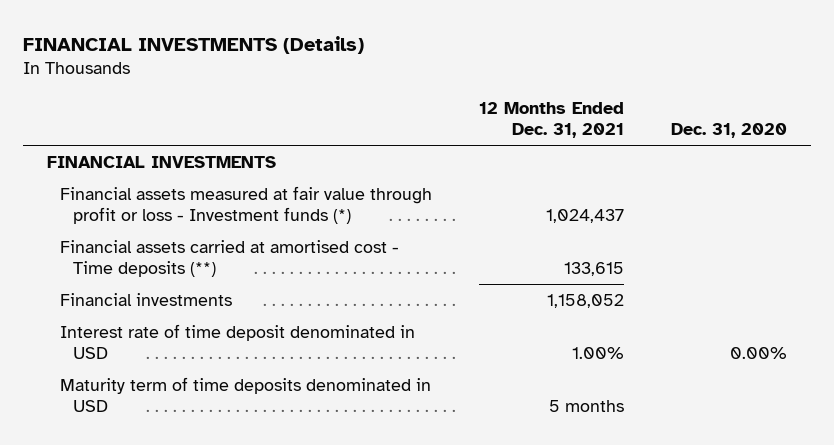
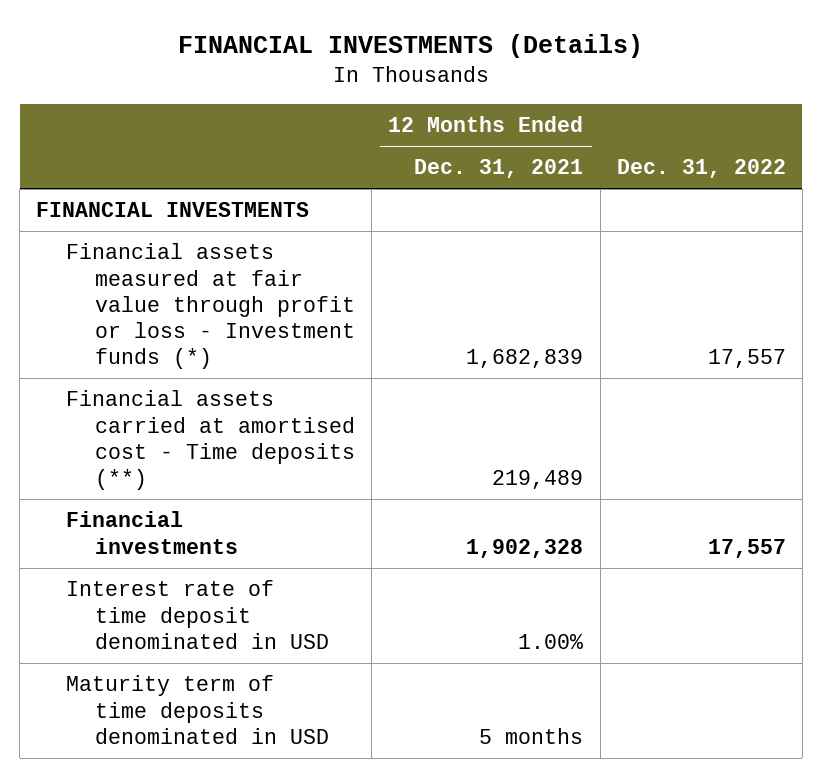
[671,122,788,138] Dec. 31, 2020 -> none
none -> [616,159,786,179] Dec. 31, 2022
[546,208,625,223] 1,024,437 -> [466,349,584,369] 1,682,839
[564,261,625,276] 133,615 -> [492,470,584,490] 219,489
[547,294,625,309] 1,158,052 -> [466,538,584,558] 1,902,328

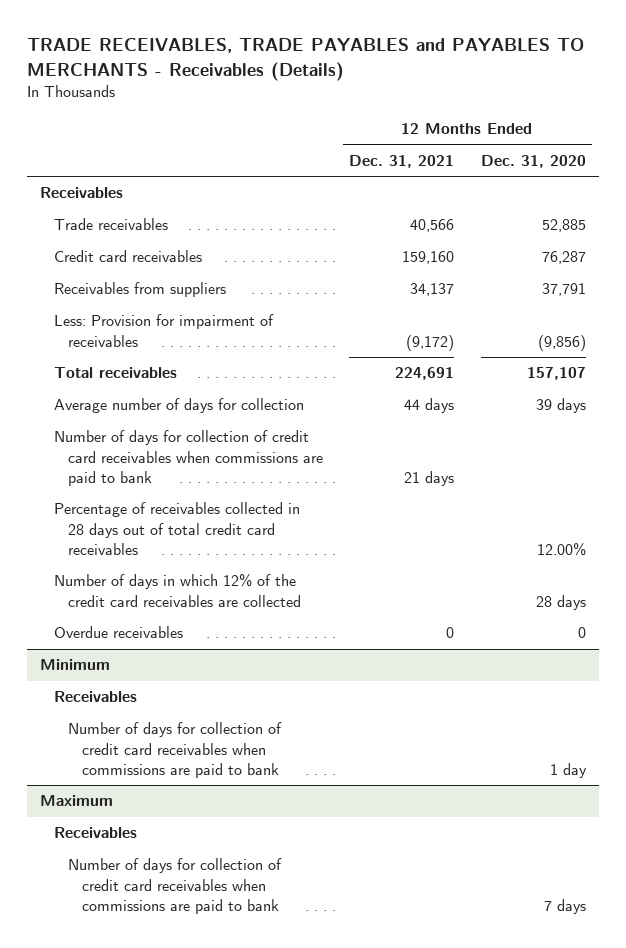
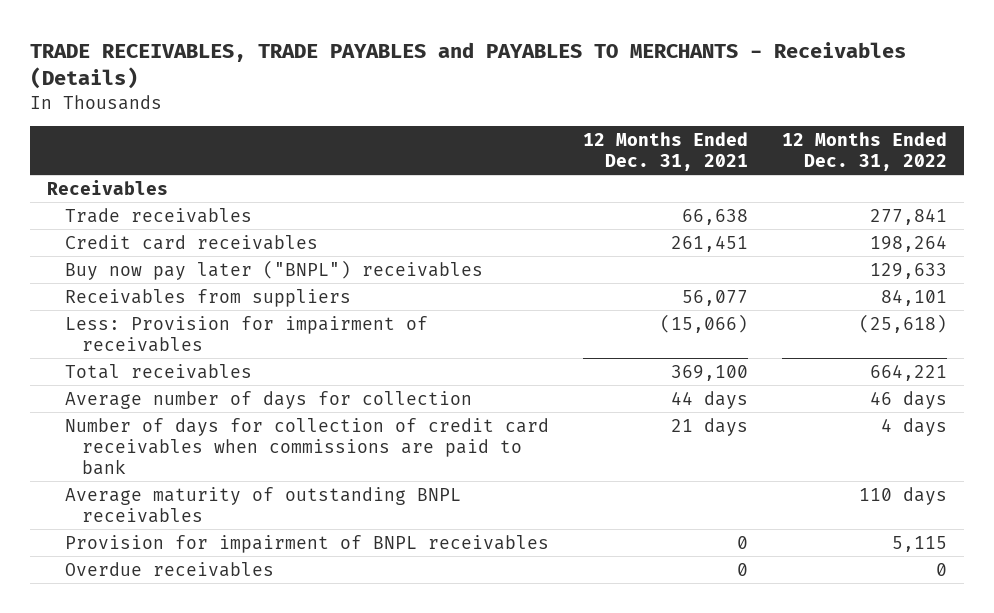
[480,154,586,168] Dec. 31, 2020 -> none
none -> [781,131,947,171] 12 Months Ended Dec. 31, 2022
[410,219,455,233] 40,566 -> [681,208,748,225] 66,638
[402,251,455,265] 159,160 -> [670,234,748,252] 261,451
none -> [64,259,483,280] Buy now pay later ("BNPL") receivables
[410,283,455,297] 34,137 -> [681,289,748,306] 56,077
[406,334,455,351] (9,172) -> [659,313,748,333] (15,066)
[395,367,455,381] 224,691 -> [670,364,748,381] 369,100
[54,502,301,555] Percentage of receivables collected in 28 days out of total credit card receivables -> none
[54,573,302,607] Number of days in which 12% of the credit card receivables are collected -> none
none -> [64,486,461,523] Average maturity of outstanding BNPL receivables
none -> [64,534,549,553] Provision for impairment of BNPL receivables
[39,659,110,671] Minimum -> none
[54,691,138,703] Receivables -> none
[68,722,283,778] Number of days for collection of credit card receivables when commissions are paid to bank -> none
[39,795,113,807] Maximum -> none
[54,827,138,839] Receivables -> none
[68,858,283,914] Number of days for collection of credit card receivables when commissions are paid to bank -> none

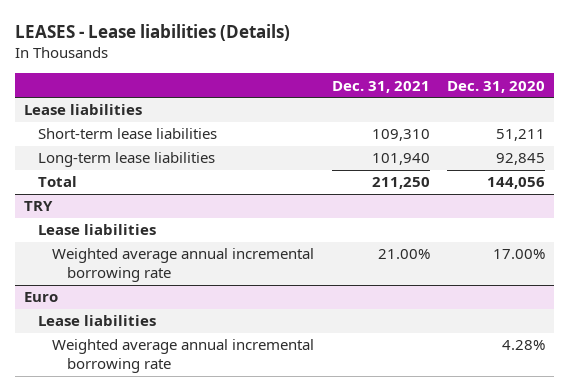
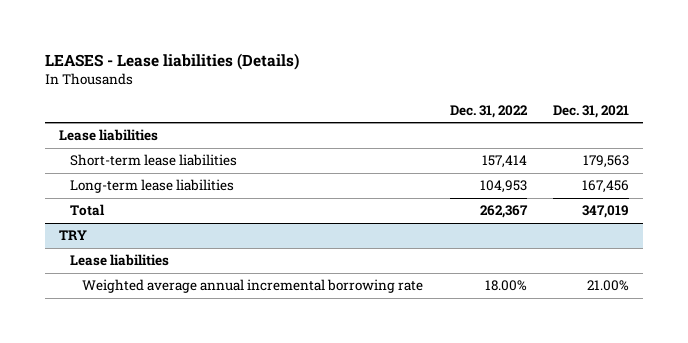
[447,80,546,93] Dec. 31, 2020 -> none
none -> [449,104,528,118] Dec. 31, 2022
[371,129,430,142] 109,310 -> [583,155,630,169] 179,563
[371,153,430,166] 101,940 -> [582,180,630,194] 167,456
[371,177,430,190] 211,250 -> [582,205,630,219] 347,019
[23,292,58,303] Euro -> none
[38,315,157,327] Lease liabilities -> none
[52,339,315,374] Weighted average annual incremental borrowing rate -> none

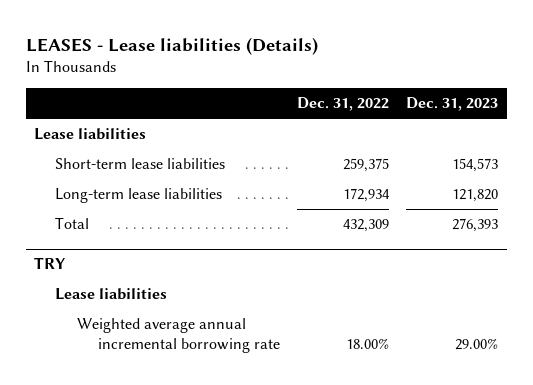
[553,104,630,118] Dec. 31, 2021 -> none
none -> [406,97,499,112] Dec. 31, 2023
[481,155,527,169] 157,414 -> [343,158,390,173] 259,375
[479,180,527,194] 104,953 -> [343,188,391,203] 172,934
[479,205,528,219] 262,367 -> [343,219,390,233] 432,309

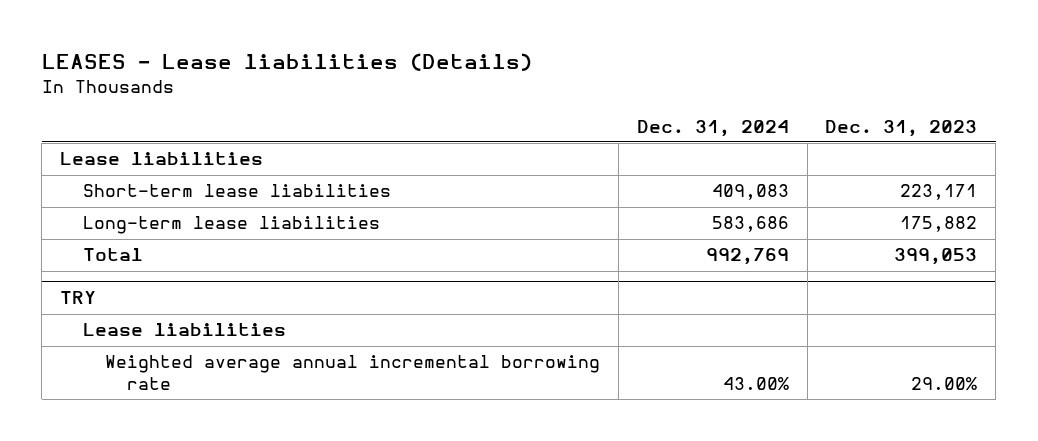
[297,97,390,112] Dec. 31, 2022 -> none
none -> [636,119,789,137] Dec. 31, 2024
[452,158,499,173] 154,573 -> [900,184,978,201] 223,171
[452,189,499,203] 121,820 -> [900,216,978,233] 175,882
[452,218,499,233] 276,393 -> [894,248,978,266] 399,053

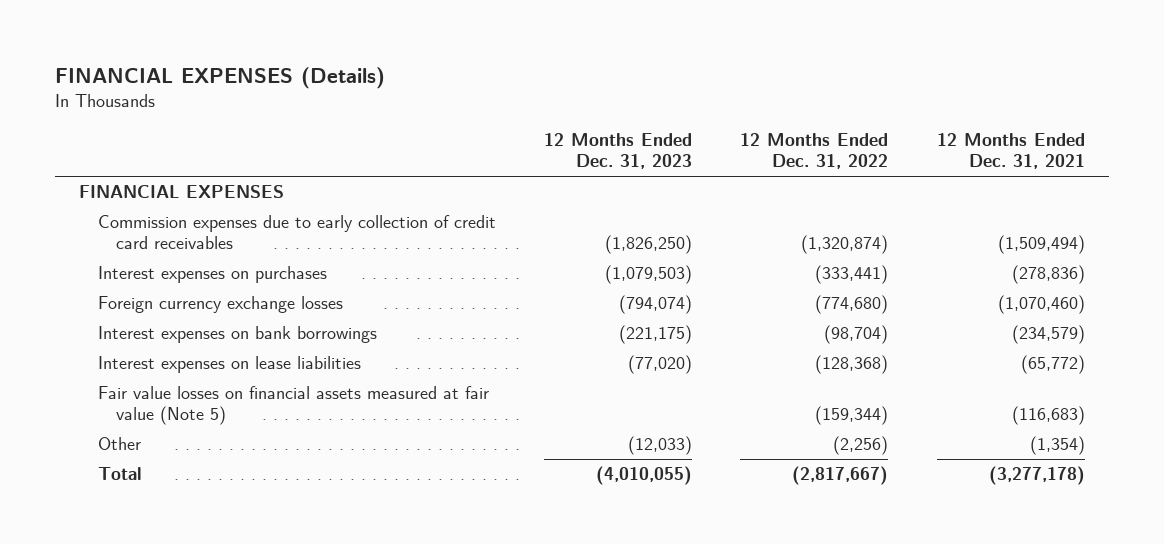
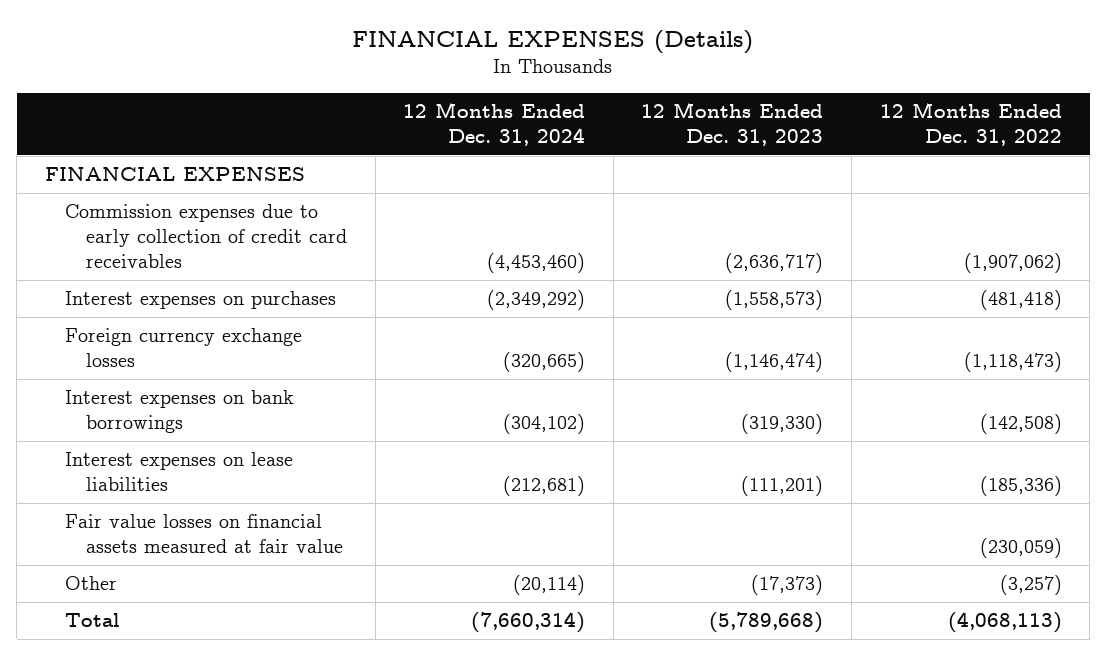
[936,133,1085,170] 12 Months Ended Dec. 31, 2021 -> none
none -> [403,102,586,147] 12 Months Ended Dec. 31, 2024
[604,235,692,255] (1,826,250) -> [725,252,824,273] (2,636,717)
[801,235,889,255] (1,320,874) -> [963,252,1062,273] (1,907,062)
[604,265,692,285] (1,079,503) -> [725,290,824,311] (1,558,573)
[815,265,889,285] (333,441) -> [979,290,1062,311] (481,418)
[618,295,692,315] (794,074) -> [725,352,824,373] (1,146,474)
[815,295,889,315] (774,680) -> [963,352,1062,373] (1,118,473)
[618,325,692,345] (221,175) -> [741,414,824,435] (319,330)
[824,325,889,345] (98,704) -> [979,414,1062,435] (142,508)
[627,355,692,375] (77,020) -> [741,476,824,497] (111,201)
[815,355,889,375] (128,368) -> [979,476,1062,497] (185,336)
[97,386,489,426] Fair value losses on financial assets measured at fair value (Note 5) -> [65,514,343,554] Fair value losses on financial assets measured at fair value
[815,406,889,426] (159,344) -> [979,538,1062,559] (230,059)
[627,436,692,456] (12,033) -> [751,575,824,596] (17,373)
[833,436,889,456] (2,256) -> [999,575,1062,596] (3,257)
[595,466,692,486] (4,010,055) -> [709,612,824,634] (5,789,668)
[792,466,889,486] (2,817,667) -> [947,612,1062,634] (4,068,113)

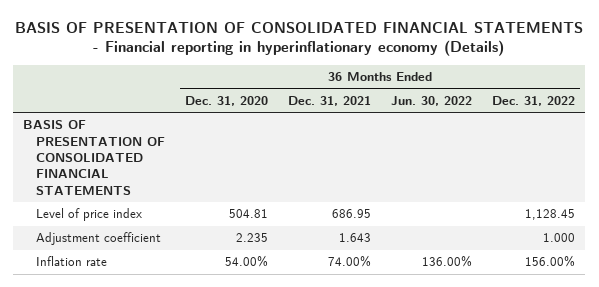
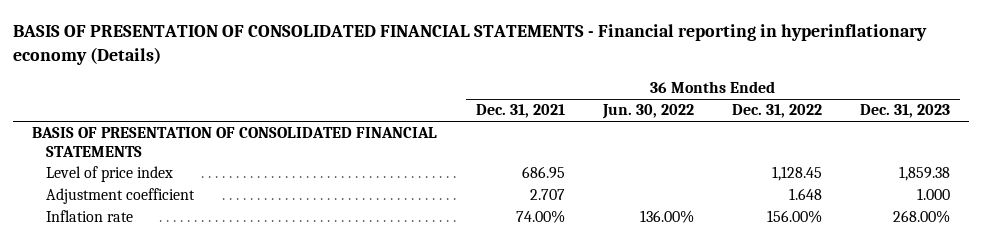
[185,96,269,107] Dec. 31, 2020 -> none
none -> [860,104,951,119] Dec. 31, 2023
[339,233,372,243] 1.643 -> [529,189,565,201] 2.707
[543,233,576,243] 1.000 -> [789,188,823,201] 1.648

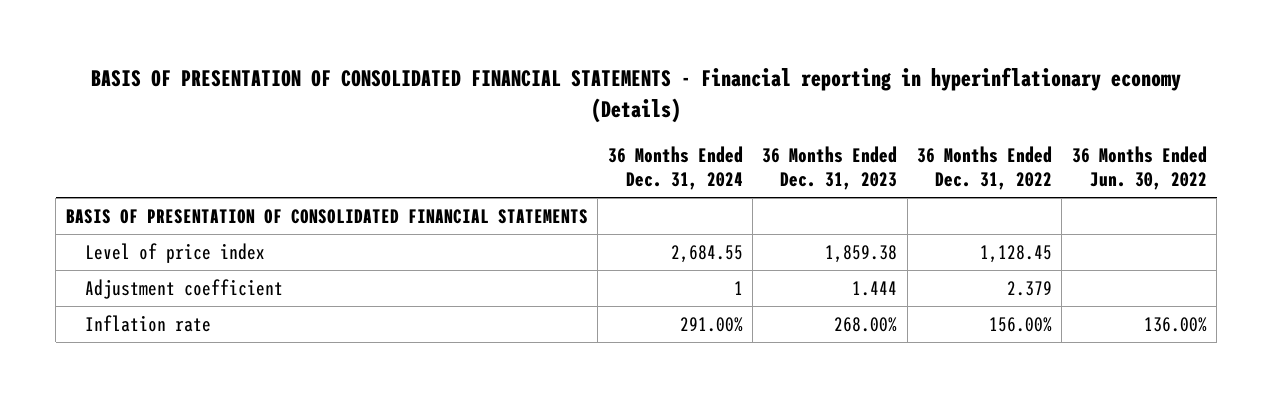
[475,104,565,119] Dec. 31, 2021 -> none
none -> [607,145,743,191] 36 Months Ended Dec. 31, 2024
[789,188,823,201] 1.648 -> [1007,280,1053,296] 2.379
[917,188,951,201] 1.000 -> [852,280,898,296] 1.444

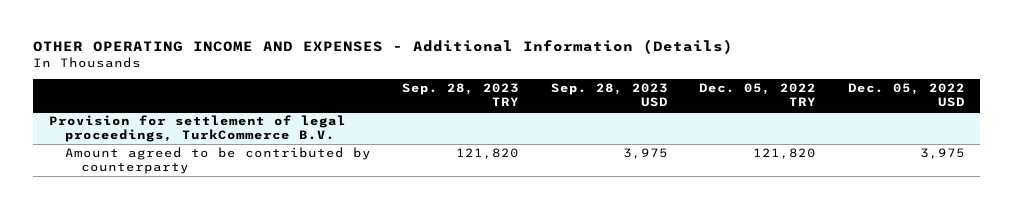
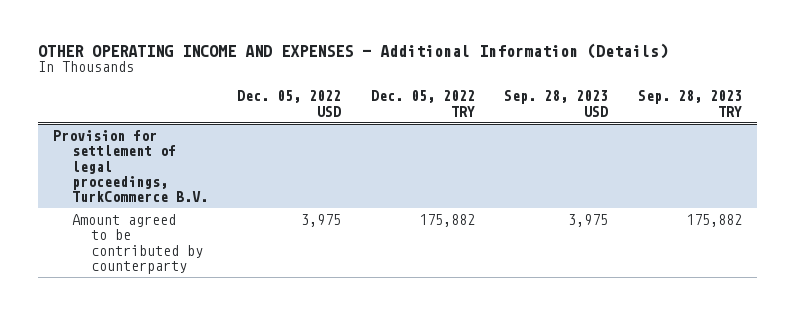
[456,148,520,160] 121,820 -> [685,214,742,228] 175,882
[753,148,817,160] 121,820 -> [418,214,475,228] 175,882

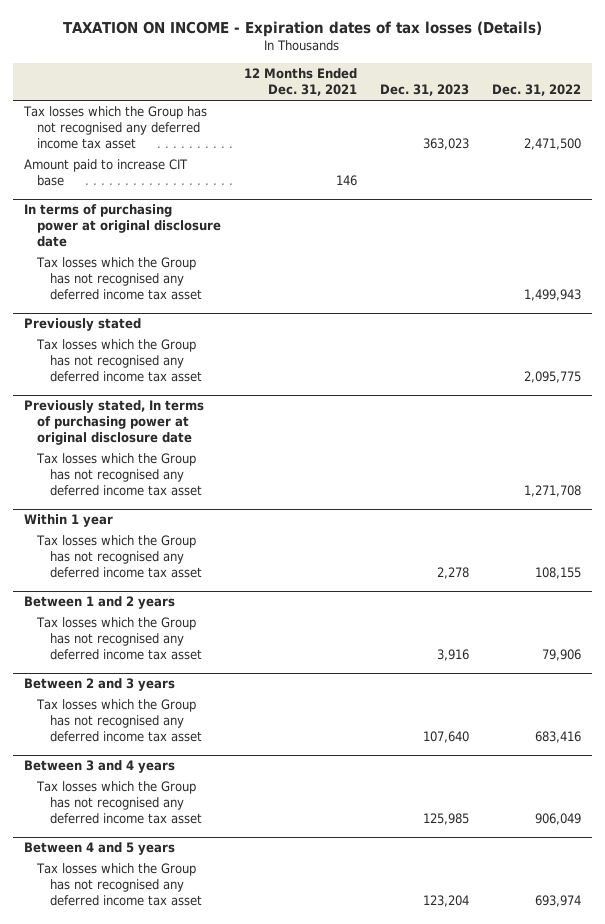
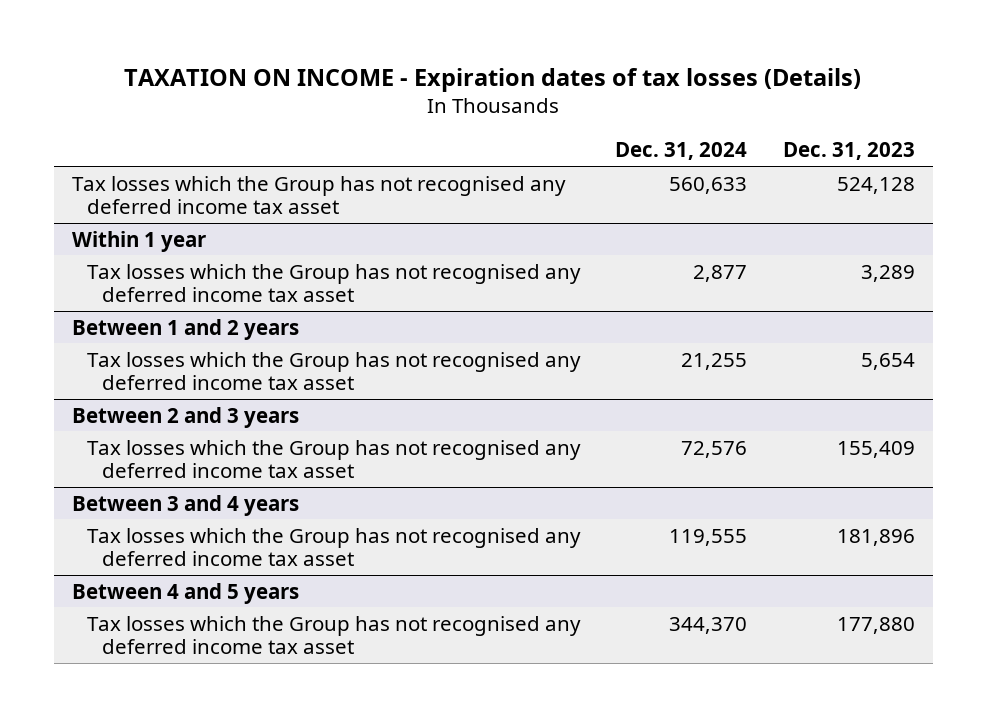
[244,68,358,97] 12 Months Ended Dec. 31, 2021 -> none
[491,84,581,97] Dec. 31, 2022 -> none
none -> [615,142,748,161] Dec. 31, 2024
[24,159,189,187] Amount paid to increase CIT base -> none
[24,204,222,248] In terms of purchasing power at original disclosure date -> none
[36,257,203,301] Tax losses which the Group has not recognised any deferred income tax asset -> none
[24,318,142,332] Previously stated -> none
[36,339,203,383] Tax losses which the Group has not recognised any deferred income tax asset -> none
[24,400,205,446] Previously stated, In terms of purchasing power at original disclosure date -> none
[36,453,203,497] Tax losses which the Group has not recognised any deferred income tax asset -> none
[422,138,469,151] 363,023 -> [836,176,915,194] 524,128
[436,567,469,580] 2,278 -> [860,264,915,282] 3,289
[436,649,469,662] 3,916 -> [860,352,915,370] 5,654
[422,731,469,744] 107,640 -> [836,440,915,458] 155,409
[422,813,469,826] 125,985 -> [836,528,915,546] 181,896
[422,895,469,908] 123,204 -> [836,616,915,634] 177,880

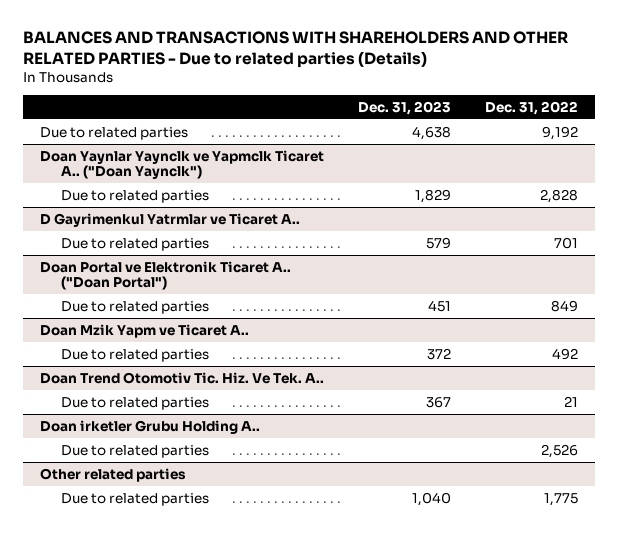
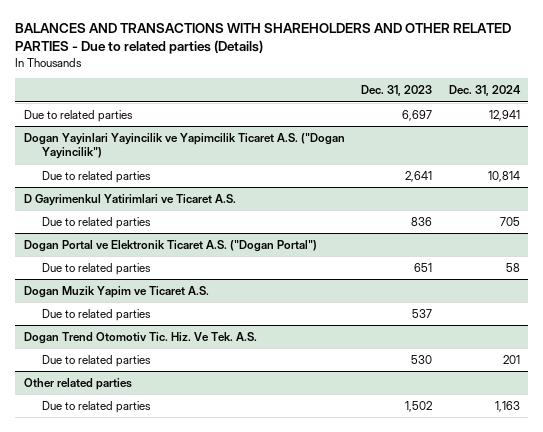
[485,101,579,116] Dec. 31, 2022 -> none
none -> [448,85,521,97] Dec. 31, 2024
[39,419,260,434] Doan irketler Grubu Holding A.. -> none
[60,444,209,458] Due to related parties -> none
[411,125,451,140] 4,638 -> [402,109,433,121] 6,697
[39,149,324,180] Doan Yaynlar Yaynclk ve Yapmclk Ticaret A.. ("Doan Yaynclk") -> [23,132,345,160] Dogan Yayinlari Yayincilik ve Yapimcilik Ticaret A.S. ("Dogan Yayincilik")
[414,188,451,203] 1,829 -> [405,170,433,182] 2,641
[39,212,300,227] D Gayrimenkul Yatrmlar ve Ticaret A.. -> [23,193,236,206] D Gayrimenkul Yatirimlari ve Ticaret A.S.
[425,236,451,249] 579 -> [411,216,433,226] 836
[39,260,291,291] Doan Portal ve Elektronik Ticaret A.. ("Doan Portal") -> [23,239,317,252] Dogan Portal ve Elektronik Ticaret A.S. ("Dogan Portal")
[427,299,451,312] 451 -> [414,262,433,272] 651
[39,323,249,338] Doan Mzik Yapm ve Ticaret A.. -> [23,285,209,298] Dogan Muzik Yapim ve Ticaret A.S.
[426,347,451,360] 372 -> [412,308,433,318] 537
[39,371,324,384] Doan Trend Otomotiv Tic. Hiz. Ve Tek. A.. -> [23,331,257,344] Dogan Trend Otomotiv Tic. Hiz. Ve Tek. A.S.
[425,396,451,408] 367 -> [411,354,433,364] 530
[411,491,451,506] 1,040 -> [405,400,433,412] 1,502

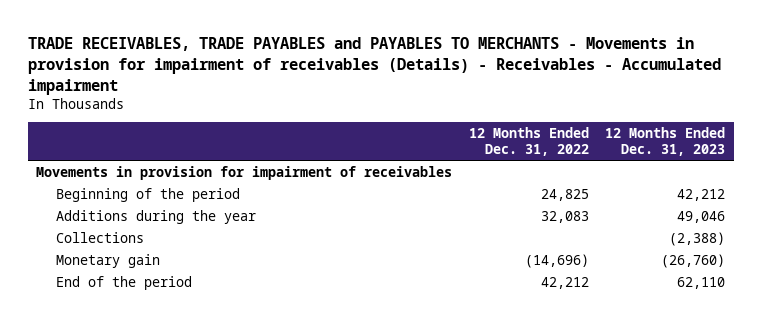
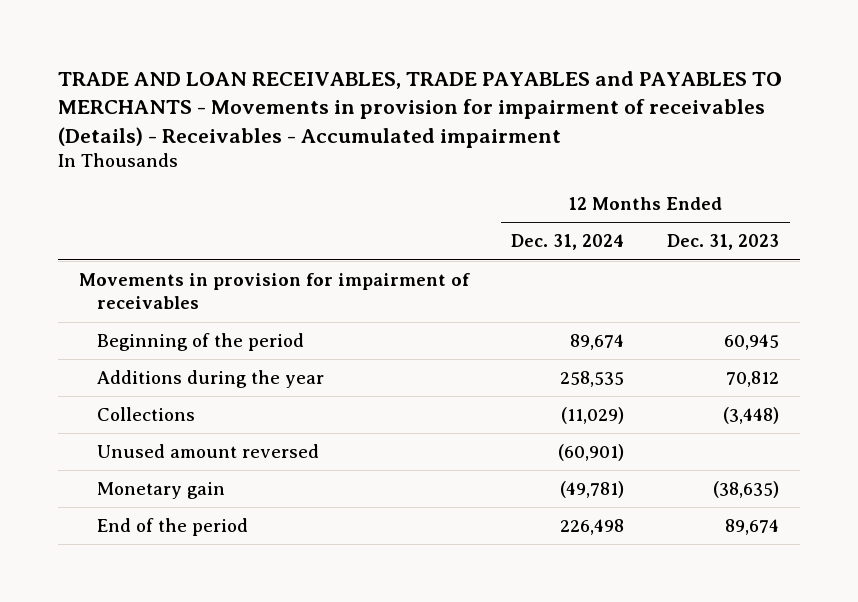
[28,36,722,95] TRADE RECEIVABLES, TRADE PAYABLES and PAYABLES TO MERCHANTS - Movements in provision for impairment of receivables (Details) - Receivables - Accumulated impairment -> [57,70,782,148] TRADE AND LOAN RECEIVABLES, TRADE PAYABLES and PAYABLES TO MERCHANTS - Movements in provision for impairment of receivables (Details) - Receivables - Accumulated impairment
[468,127,589,157] 12 Months Ended Dec. 31, 2022 -> none
none -> [511,234,625,251] Dec. 31, 2024
[677,188,726,201] 42,212 -> [724,333,780,350] 60,945
[677,210,726,223] 49,046 -> [726,370,780,387] 70,812
[669,231,726,246] (2,388) -> [723,406,780,424] (3,448)
none -> [97,443,320,458] Unused amount reversed
[661,253,726,268] (26,760) -> [713,480,780,498] (38,635)
[677,276,726,289] 62,110 -> [725,518,780,535] 89,674

